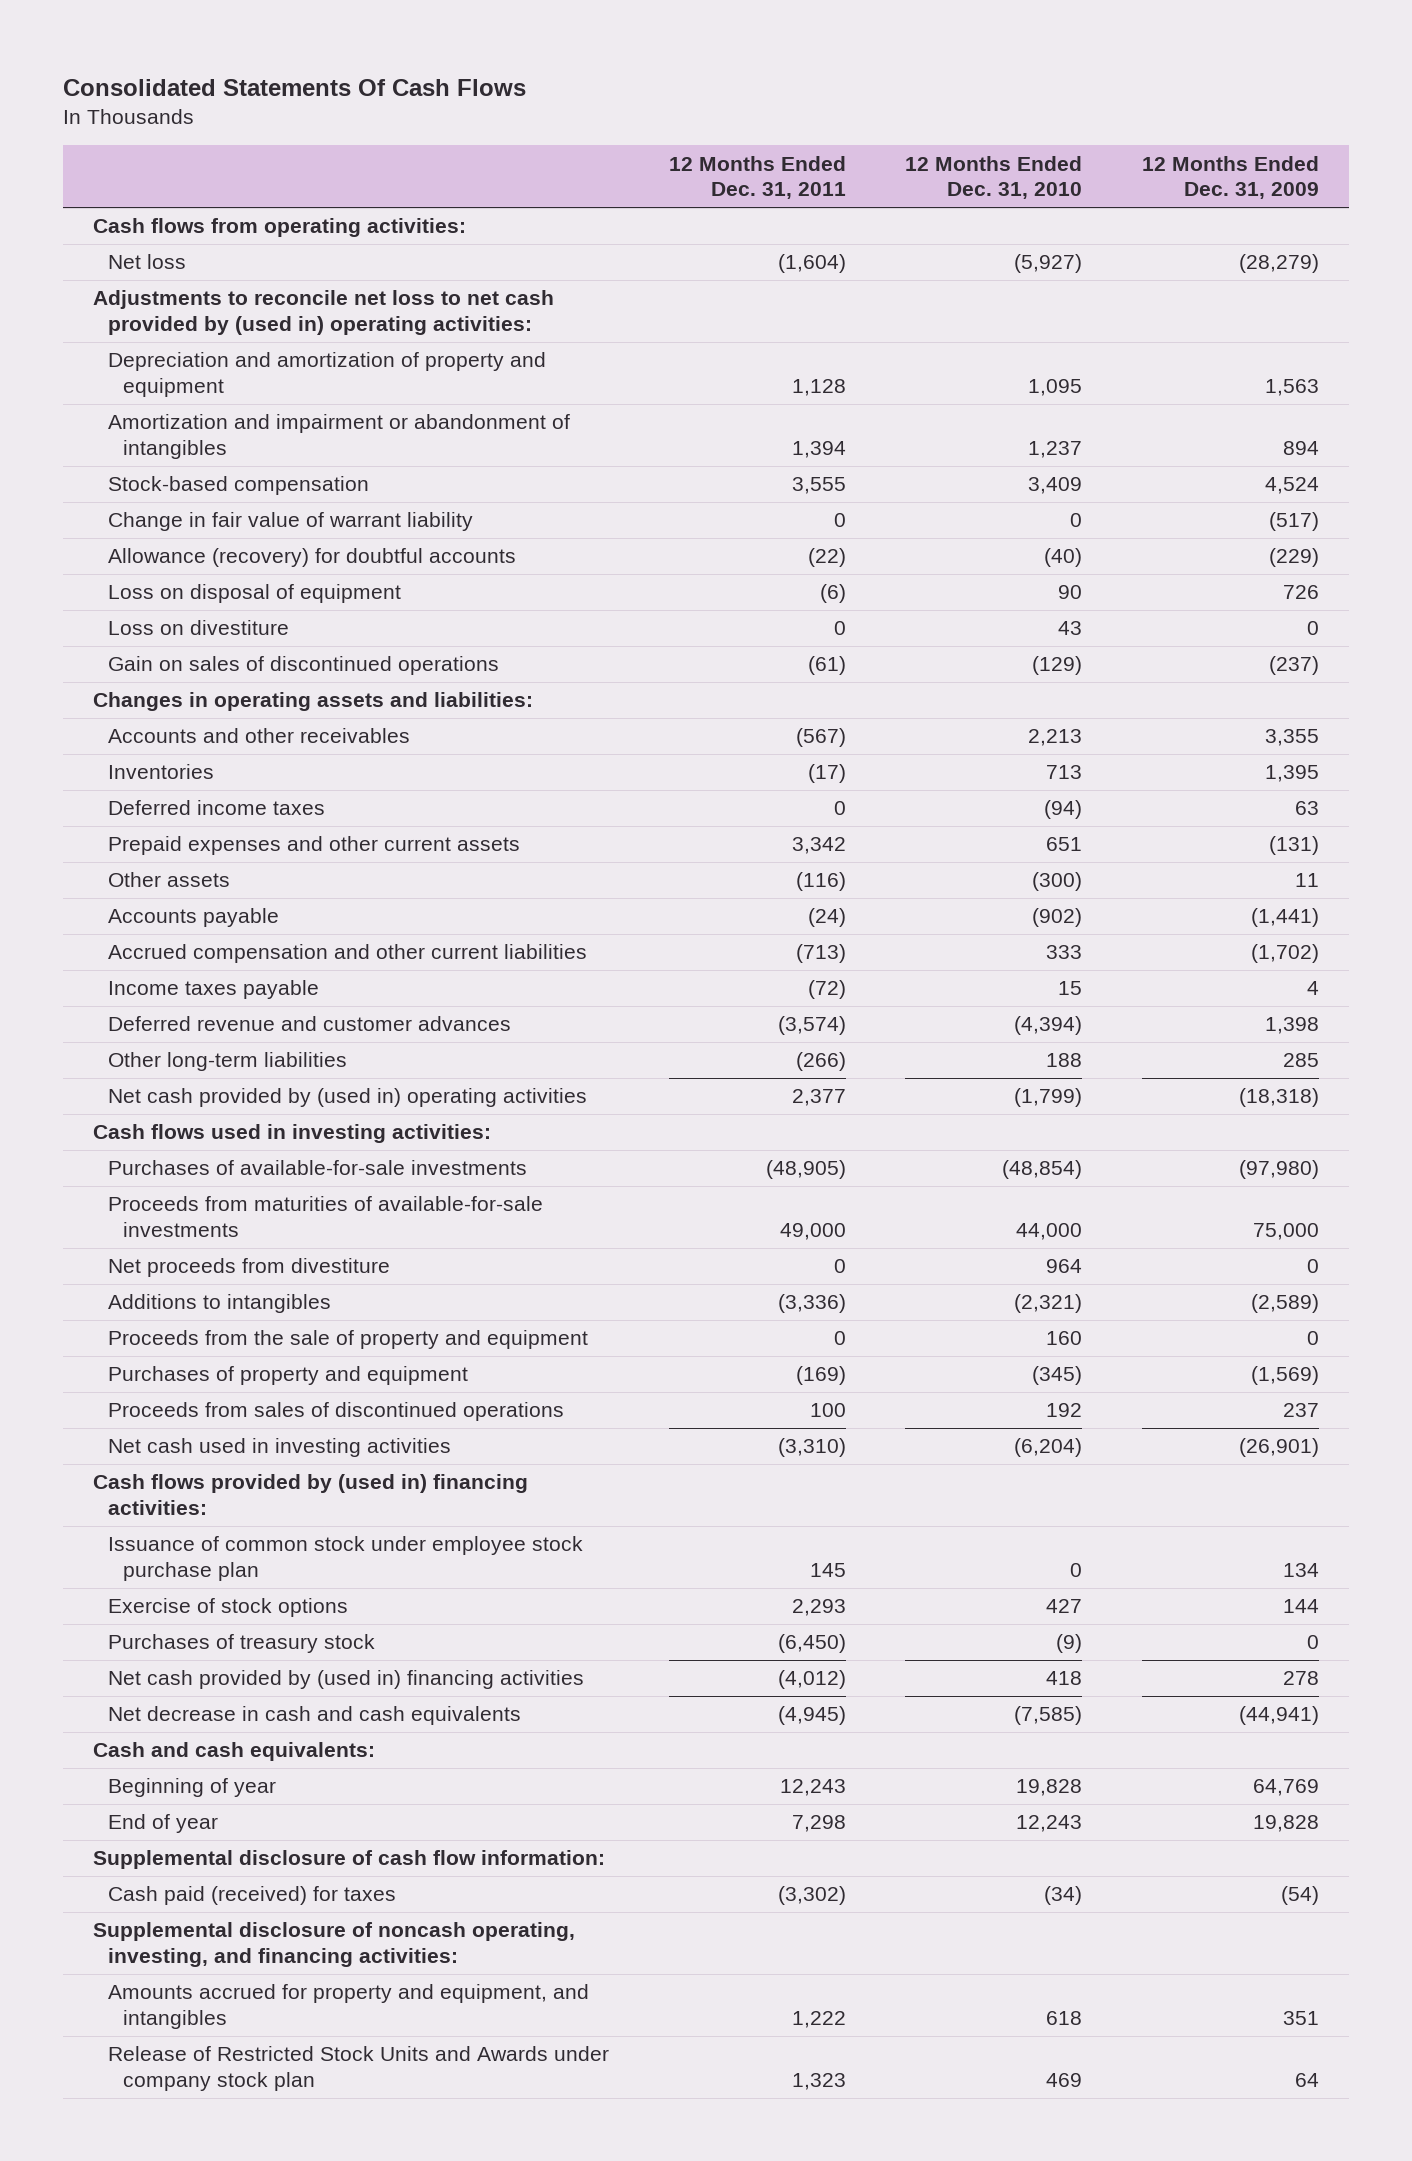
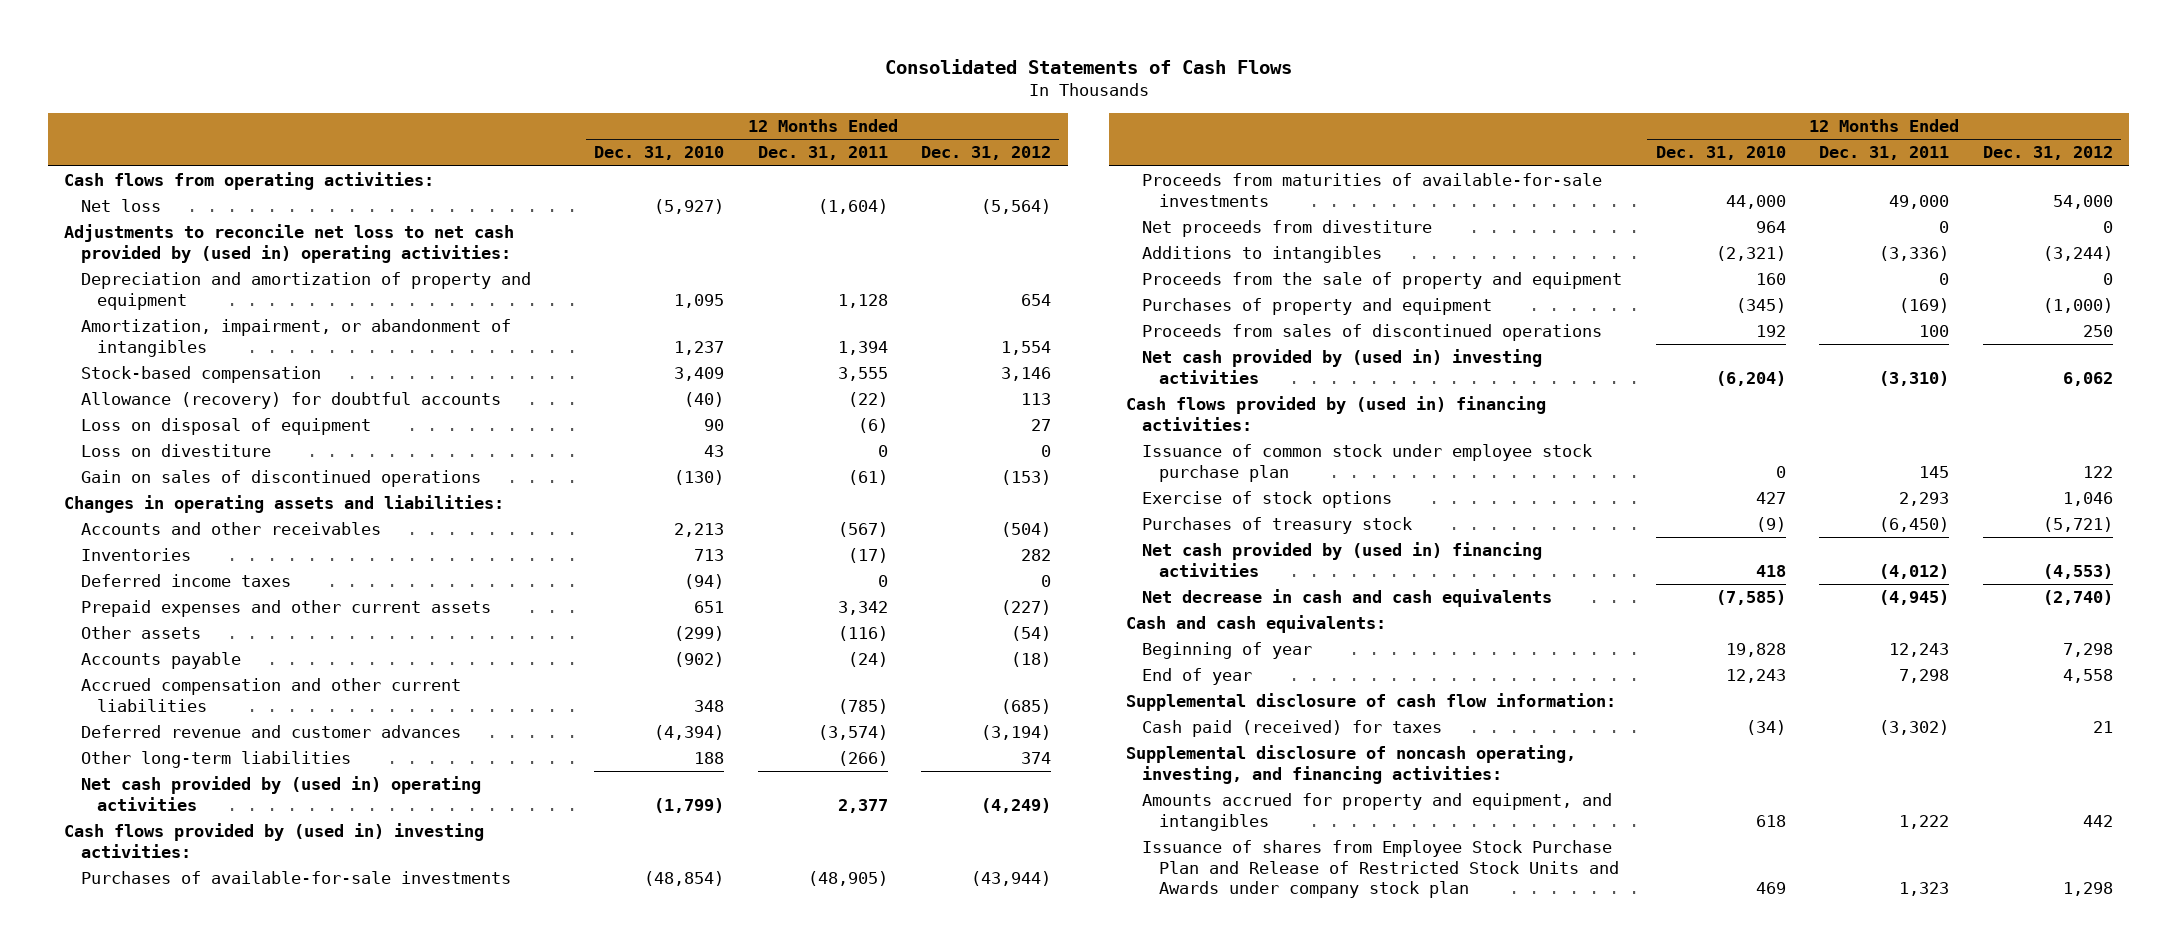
[63,78,527,96] Consolidated Statements Of Cash Flows -> [884,58,1292,74] Consolidated Statements of Cash Flows
[1141,155,1319,200] 12 Months Ended Dec. 31, 2009 -> none
none -> [920,146,1051,161] Dec. 31, 2012
[108,414,571,459] Amortization and impairment or abandonment of intangibles -> [80,319,511,357] Amortization, impairment, or abandonment of intangibles
[108,512,474,532] Change in fair value of warrant liability -> none
[1032,656,1083,676] (129) -> [674,470,725,486] (130)
[1032,872,1083,892] (300) -> [674,626,725,642] (299)
[108,980,320,1000] Income taxes payable -> none
[795,944,846,964] (713) -> [837,698,888,714] (785)
[1046,945,1083,960] 333 -> [694,699,725,712] 348
[92,1124,491,1144] Cash flows used in investing activities: -> [64,823,485,858] Cash flows provided by (used in) investing activities:
[108,1438,452,1458] Net cash used in investing activities -> [1142,349,1543,384] Net cash provided by (used in) investing activities
[108,2046,610,2091] Release of Restricted Stock Units and Awards under company stock plan -> [1142,840,1619,899] Issuance of shares from Employee Stock Purchase Plan and Release of Restricted Stock Units and Awards under company stock plan

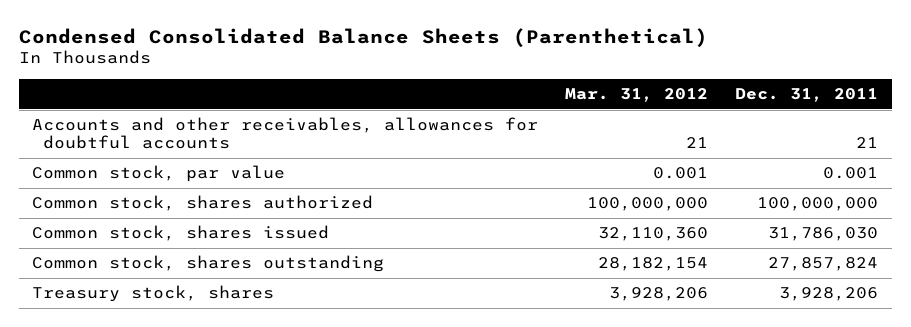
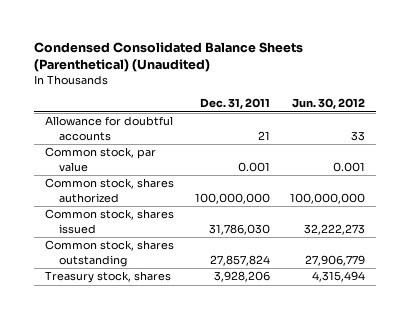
[18,27,708,47] Condensed Consolidated Balance Sheets (Parenthetical) -> [34,41,304,72] Condensed Consolidated Balance Sheets (Parenthetical) (Unaudited)
[565,88,709,103] Mar. 31, 2012 -> none
none -> [292,98,366,110] Jun. 30, 2012
[32,117,539,150] Accounts and other receivables, allowances for doubtful accounts -> [44,116,173,141] Allowance for doubtful accounts

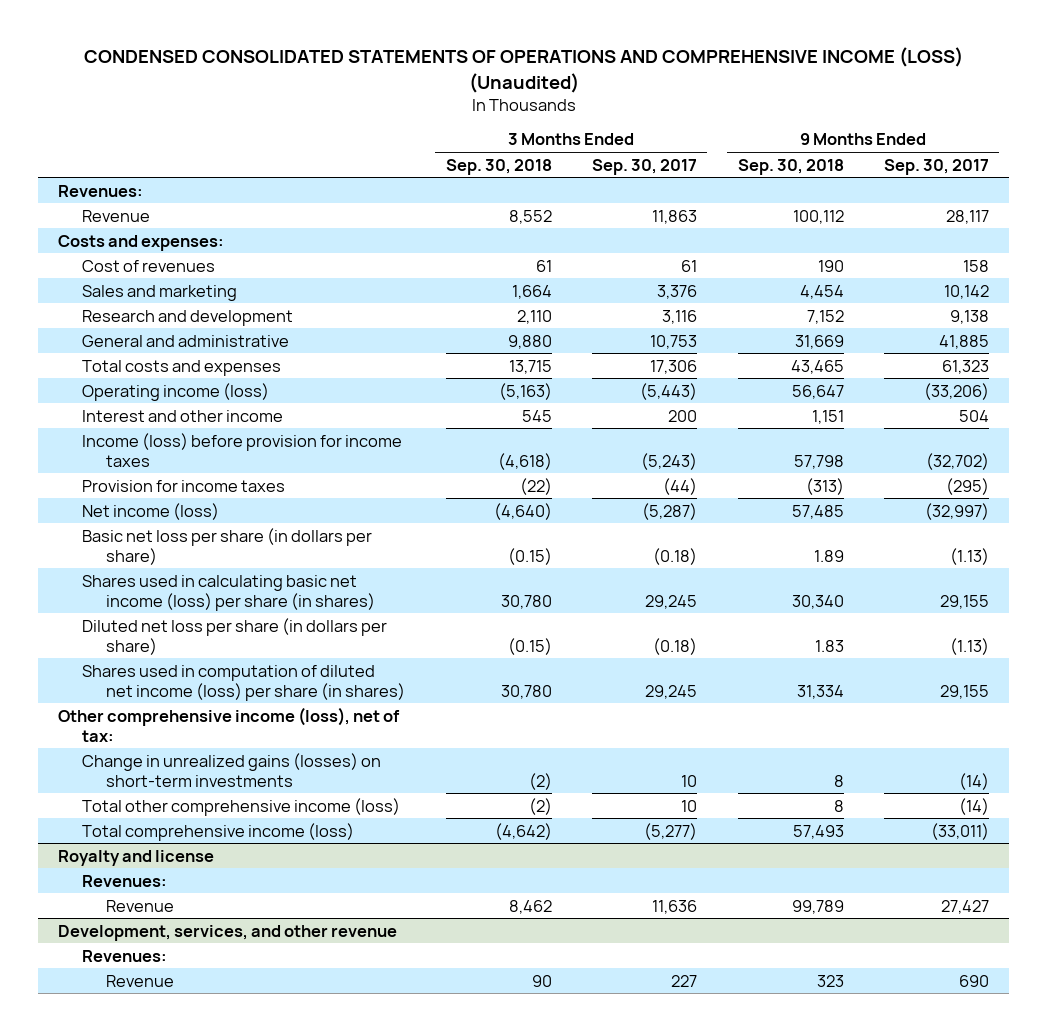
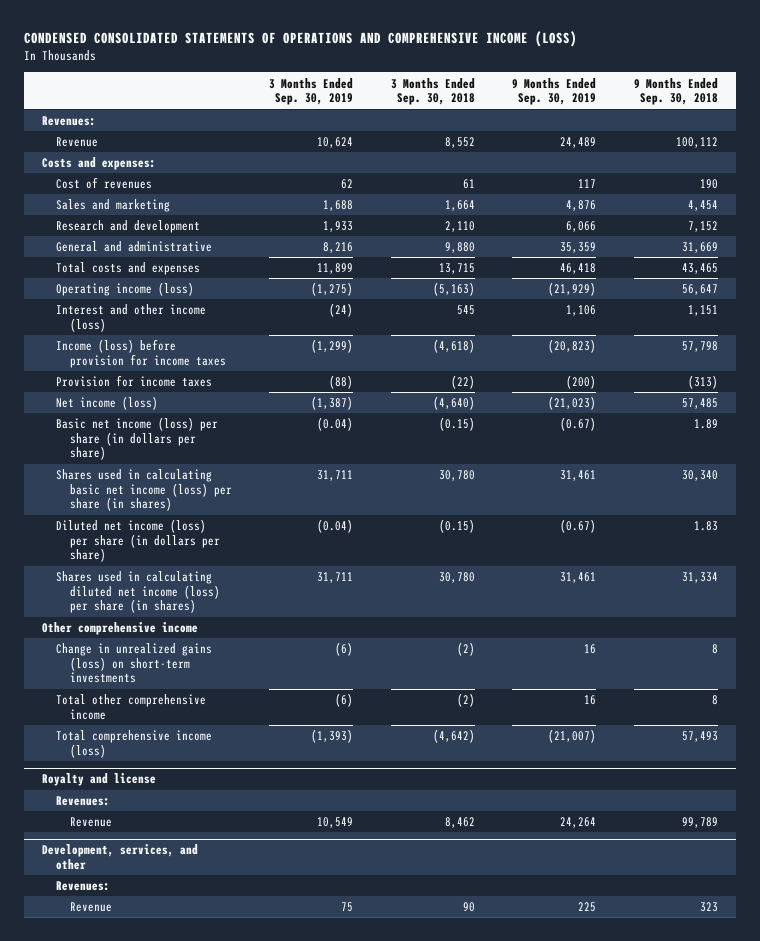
[83,47,963,93] CONDENSED CONSOLIDATED STATEMENTS OF OPERATIONS AND COMPREHENSIVE INCOME (LOSS) (Unaudited) -> [23,31,577,48] CONDENSED CONSOLIDATED STATEMENTS OF OPERATIONS AND COMPREHENSIVE INCOME (LOSS)
[592,158,698,175] Sep. 30, 2017 -> none
[884,158,990,175] Sep. 30, 2017 -> none
none -> [269,77,354,106] 3 Months Ended Sep. 30, 2019
none -> [512,77,597,106] 9 Months Ended Sep. 30, 2019
[82,409,284,422] Interest and other income -> [56,304,207,332] Interest and other income (loss)
[82,527,373,565] Basic net loss per share (in dollars per share) -> [56,417,219,461] Basic net income (loss) per share (in dollars per share)
[82,617,388,655] Diluted net loss per share (in dollars per share) -> [56,519,221,563] Diluted net income (loss) per share (in dollars per share)
[82,664,406,701] Shares used in computation of diluted net income (loss) per share (in shares) -> [56,571,221,614] Shares used in calculating diluted net income (loss) per share (in shares)
[58,706,401,742] Other comprehensive income (loss), net of tax: -> [42,622,199,636] Other comprehensive income
[82,752,382,787] Change in unrealized gains (losses) on short-term investments -> [56,643,213,684] Change in unrealized gains (loss) on short-term investments
[82,797,401,816] Total other comprehensive income (loss) -> [56,694,207,720] Total other comprehensive income
[58,924,398,941] Development, services, and other revenue -> [42,844,199,871] Development, services, and other

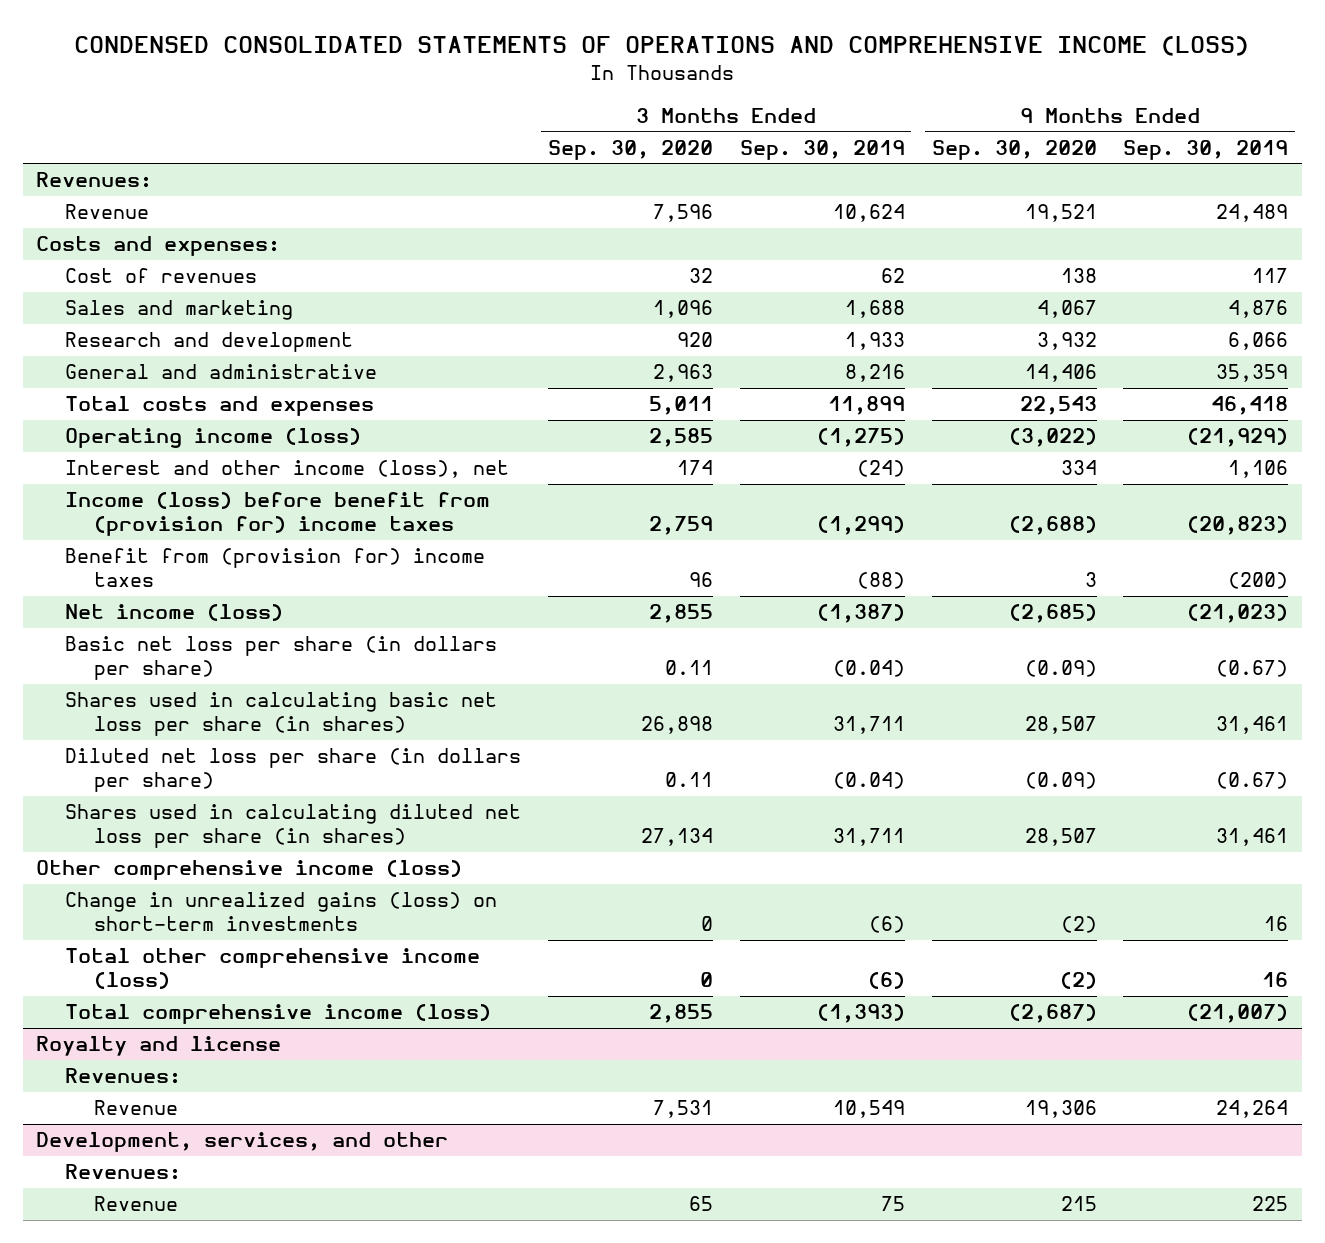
[390,77,475,106] 3 Months Ended Sep. 30, 2018 -> none
[633,77,718,106] 9 Months Ended Sep. 30, 2018 -> none
none -> [547,139,713,160] Sep. 30, 2020
none -> [931,139,1097,160] Sep. 30, 2020
[56,304,207,332] Interest and other income (loss) -> [65,460,510,479] Interest and other income (loss), net
[56,339,227,368] Income (loss) before provision for income taxes -> [65,492,491,537] Income (loss) before benefit from (provision for) income taxes
[56,375,213,388] Provision for income taxes -> [65,548,486,588] Benefit from (provision for) income taxes
[56,417,219,461] Basic net income (loss) per share (in dollars per share) -> [65,636,498,681] Basic net loss per share (in dollars per share)
[56,469,233,512] Shares used in calculating basic net income (loss) per share (in shares) -> [65,692,498,737] Shares used in calculating basic net loss per share (in shares)
[56,519,221,563] Diluted net income (loss) per share (in dollars per share) -> [65,748,522,793] Diluted net loss per share (in dollars per share)
[56,571,221,614] Shares used in calculating diluted net income (loss) per share (in shares) -> [65,804,522,849] Shares used in calculating diluted net loss per share (in shares)
[42,622,199,636] Other comprehensive income -> [36,860,463,881] Other comprehensive income (loss)
[56,694,207,720] Total other comprehensive income -> [65,948,481,990] Total other comprehensive income (loss)

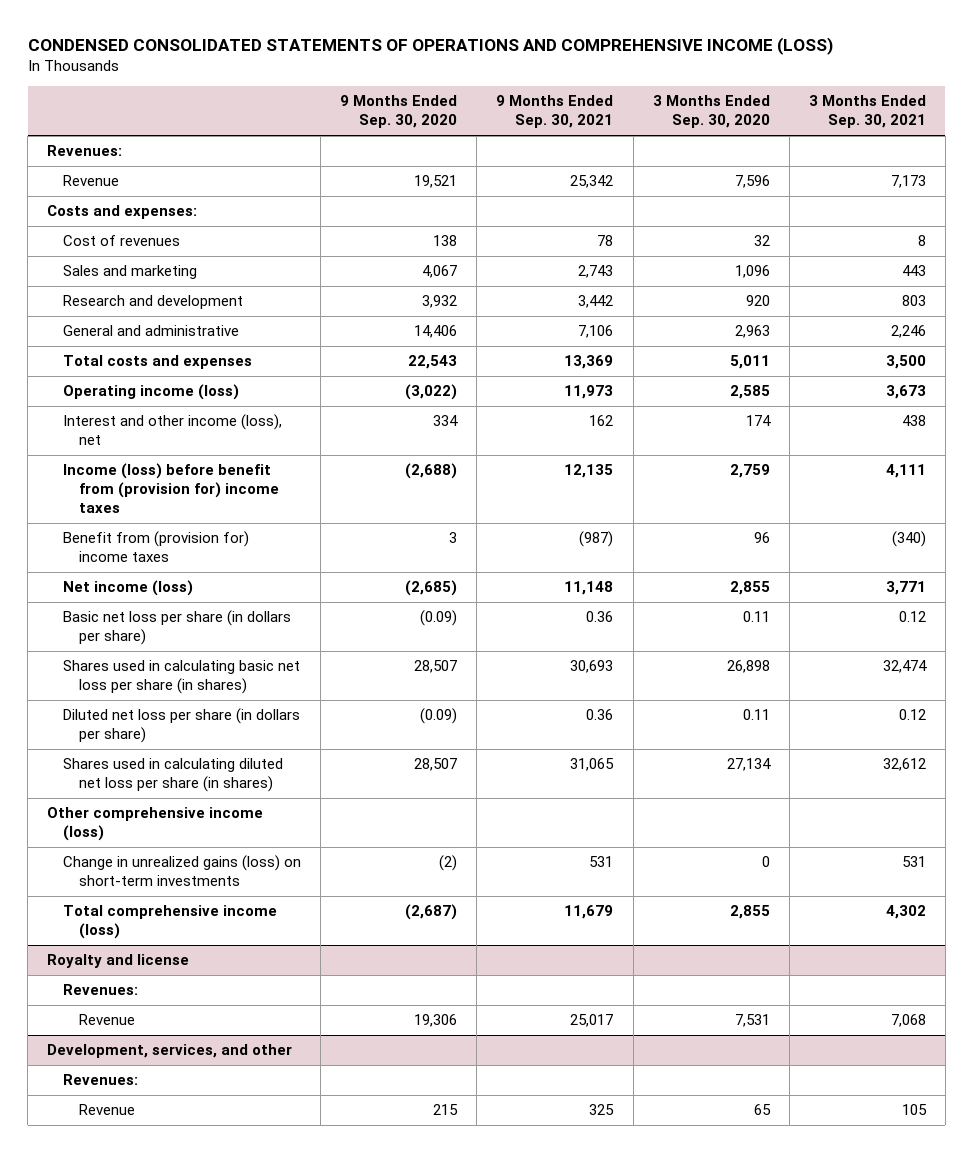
[739,139,905,160] Sep. 30, 2019 -> none
[1123,139,1289,160] Sep. 30, 2019 -> none
none -> [496,95,614,129] 9 Months Ended Sep. 30, 2021
none -> [808,95,926,129] 3 Months Ended Sep. 30, 2021
[65,948,481,990] Total other comprehensive income (loss) -> none

